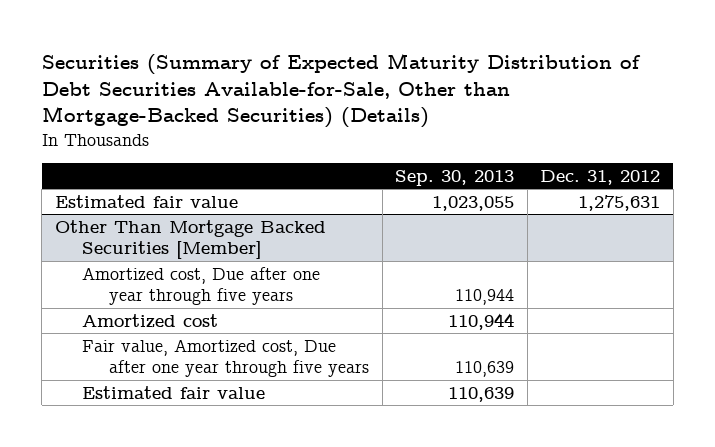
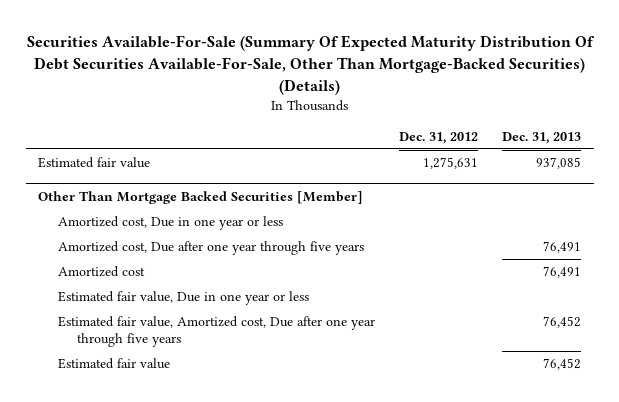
[41,52,641,129] Securities (Summary of Expected Maturity Distribution of Debt Securities Available-for-Sale, Other than Mortgage-Backed Securities) (Details) -> [26,35,595,95] Securities Available-For-Sale (Summary Of Expected Maturity Distribution Of Debt Securities Available-For-Sale, Other Than Mortgage-Backed Securities) (Details)
[395,169,515,186] Sep. 30, 2013 -> none
none -> [502,131,582,144] Dec. 31, 2013
none -> [57,216,283,231] Amortized cost, Due in one year or less
none -> [57,291,309,306] Estimated fair value, Due in one year or less
[82,338,370,377] Fair value, Amortized cost, Due after one year through five years -> [57,316,375,348] Estimated fair value, Amortized cost, Due after one year through five years

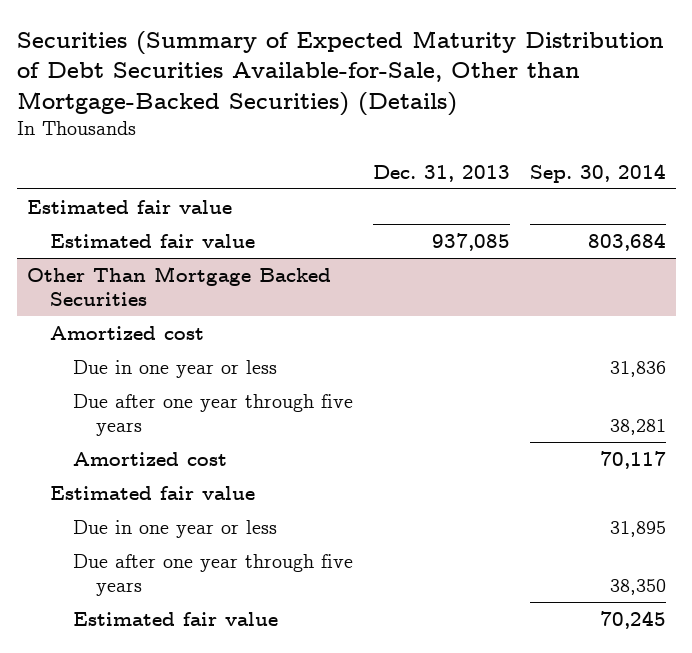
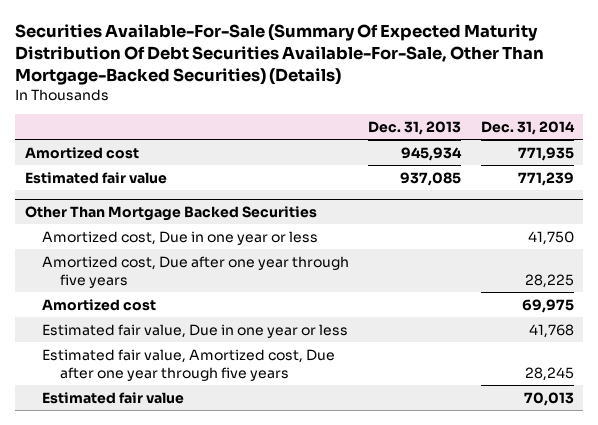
[16,30,664,116] Securities (Summary of Expected Maturity Distribution of Debt Securities Available-for-Sale, Other than Mortgage-Backed Securities) (Details) -> [15,24,545,86] Securities Available-For-Sale (Summary Of Expected Maturity Distribution Of Debt Securities Available-For-Sale, Other Than Mortgage-Backed Securities) (Details)
[529,163,666,183] Sep. 30, 2014 -> none
none -> [480,120,575,135] Dec. 31, 2014
[26,199,232,214] Estimated fair value -> none
none -> [24,146,139,159] Amortized cost
[49,325,204,340] Amortized cost -> none
[72,359,277,378] Due in one year or less -> [42,230,319,245] Amortized cost, Due in one year or less
[72,393,353,437] Due after one year through five years -> [42,255,350,288] Amortized cost, Due after one year through five years
[49,485,255,500] Estimated fair value -> none
[72,519,277,538] Due in one year or less -> [42,323,349,338] Estimated fair value, Due in one year or less
[72,553,353,597] Due after one year through five years -> [42,348,336,381] Estimated fair value, Amortized cost, Due after one year through five years

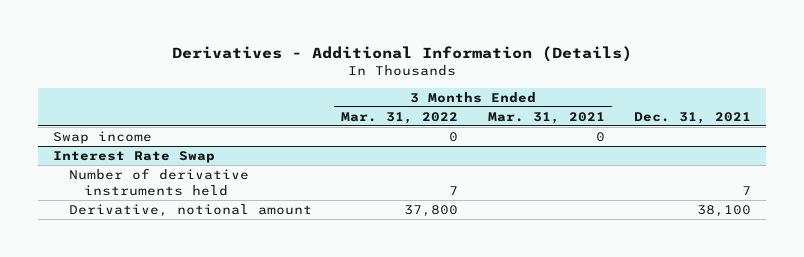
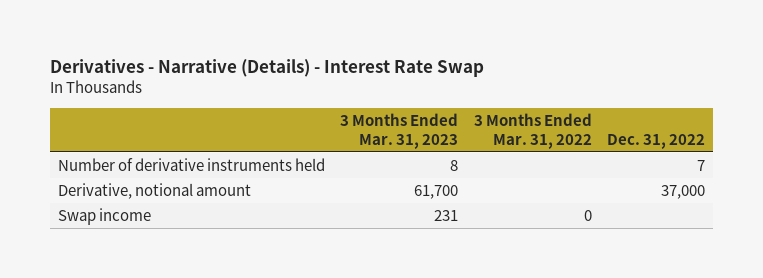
[171,45,632,62] Derivatives - Additional Information (Details) -> [50,59,485,78] Derivatives - Narrative (Details) - Interest Rate Swap
[487,111,605,124] Mar. 31, 2021 -> none
[634,111,752,124] Dec. 31, 2021 -> none
none -> [340,112,459,149] 3 Months Ended Mar. 31, 2023
none -> [606,133,705,149] Dec. 31, 2022
none -> [58,157,326,171] Number of derivative instruments held
none -> [58,182,252,199] Derivative, notional amount
[52,150,215,163] Interest Rate Swap -> none
[68,167,249,196] Number of derivative instruments held -> none
[68,203,312,217] Derivative, notional amount -> none

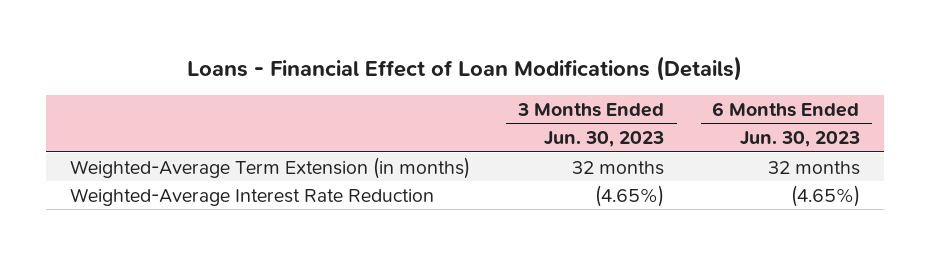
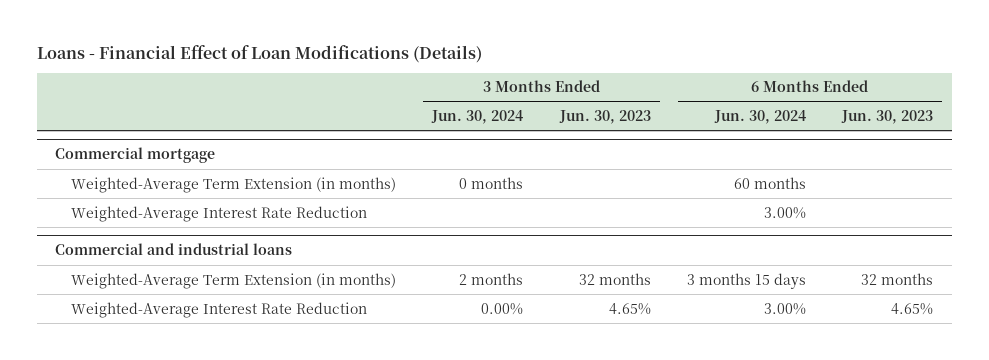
none -> [431,110,524,125] Jun. 30, 2024
none -> [714,110,807,125] Jun. 30, 2024
none -> [55,147,216,164] Commercial mortgage
none -> [71,176,397,193] Weighted-Average Term Extension (in months)
none -> [71,205,368,222] Weighted-Average Interest Rate Reduction
none -> [55,243,293,256] Commercial and industrial loans
[595,184,665,207] (4.65%) -> [608,302,651,315] 4.65%
[790,184,860,207] (4.65%) -> [891,302,934,315] 4.65%

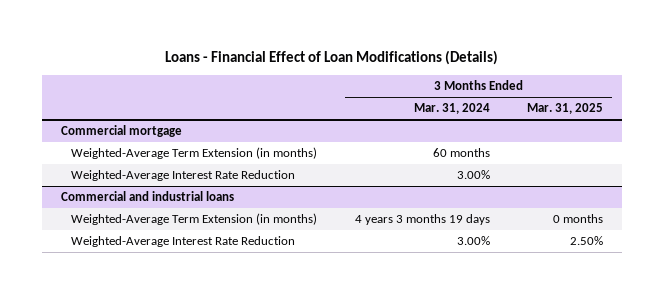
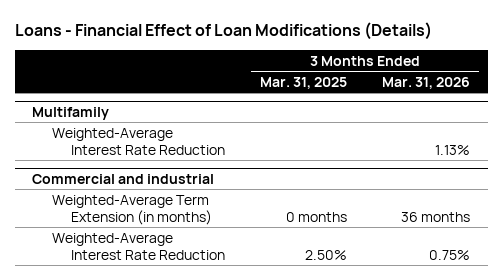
[413,103,490,115] Mar. 31, 2024 -> none
none -> [382,76,471,89] Mar. 31, 2026
[60,125,182,138] Commercial mortgage -> none
[71,147,318,160] Weighted-Average Term Extension (in months) -> none
[71,170,296,182] Weighted-Average Interest Rate Reduction -> none
none -> [32,107,110,121] Multifamily
none -> [51,127,226,155] Weighted-Average Interest Rate Reduction
[60,191,234,202] Commercial and industrial loans -> [32,174,215,185] Commercial and industrial

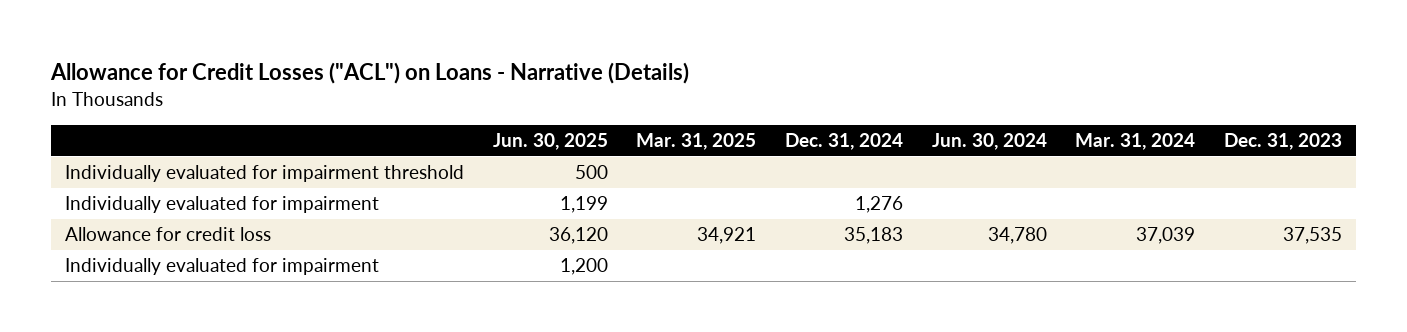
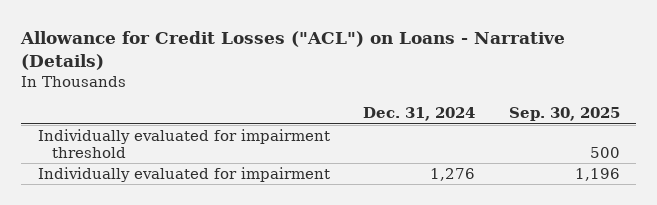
[492,133,608,151] Jun. 30, 2025 -> none
[636,133,757,151] Mar. 31, 2025 -> none
[931,133,1047,151] Jun. 30, 2024 -> none
[1075,133,1196,151] Mar. 31, 2024 -> none
[1223,133,1342,151] Dec. 31, 2023 -> none
none -> [508,107,620,122] Sep. 30, 2025
[65,227,272,242] Allowance for credit loss -> none
[65,258,380,276] Individually evaluated for impairment -> none

